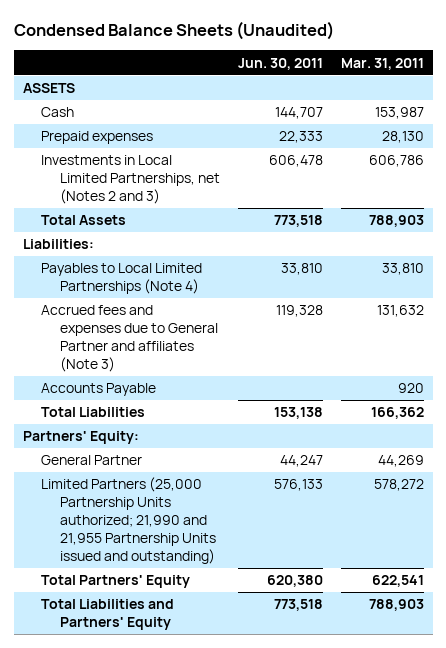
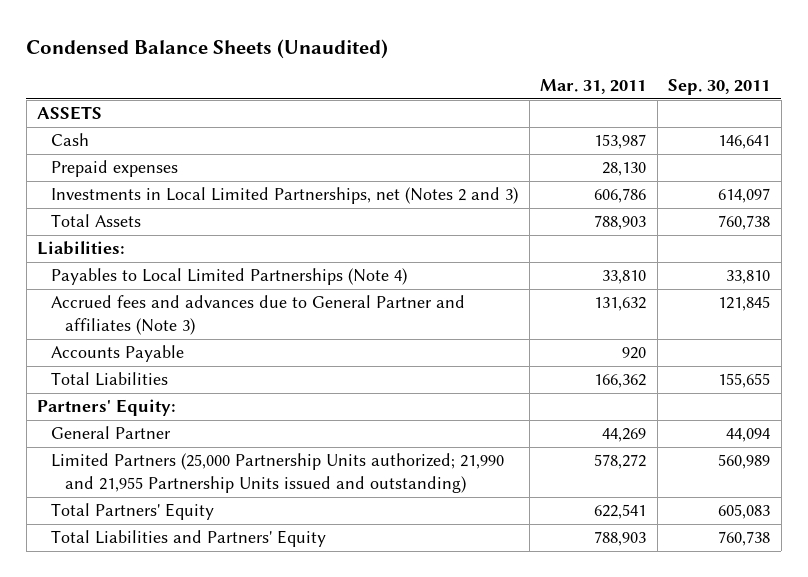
[237,57,323,70] Jun. 30, 2011 -> none
none -> [668,79,771,96] Sep. 30, 2011
[41,305,218,373] Accrued fees and expenses due to General Partner and affiliates (Note 3) -> [50,295,465,335] Accrued fees and advances due to General Partner and affiliates (Note 3)

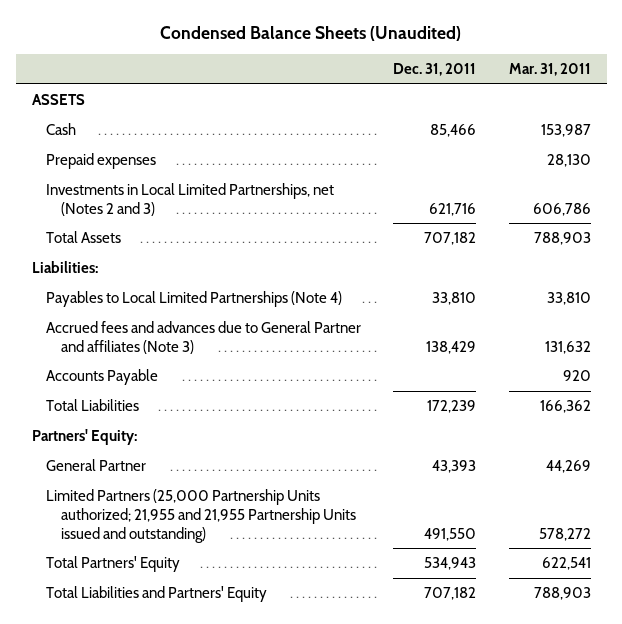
[668,79,771,96] Sep. 30, 2011 -> none
none -> [393,63,477,77] Dec. 31, 2011
[50,453,504,493] Limited Partners (25,000 Partnership Units authorized; 21,990 and 21,955 Partnership Units issued and outstanding) -> [46,489,356,543] Limited Partners (25,000 Partnership Units authorized; 21,955 and 21,955 Partnership Units issued and outstanding)

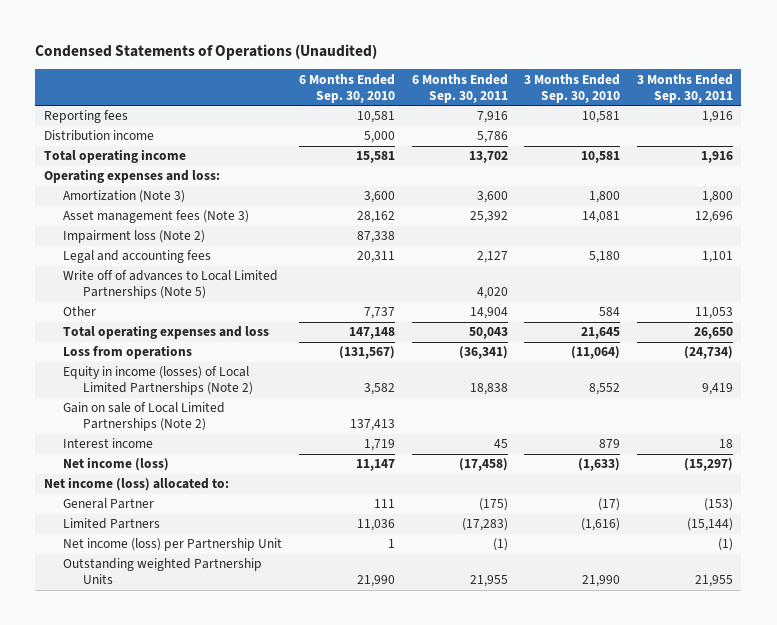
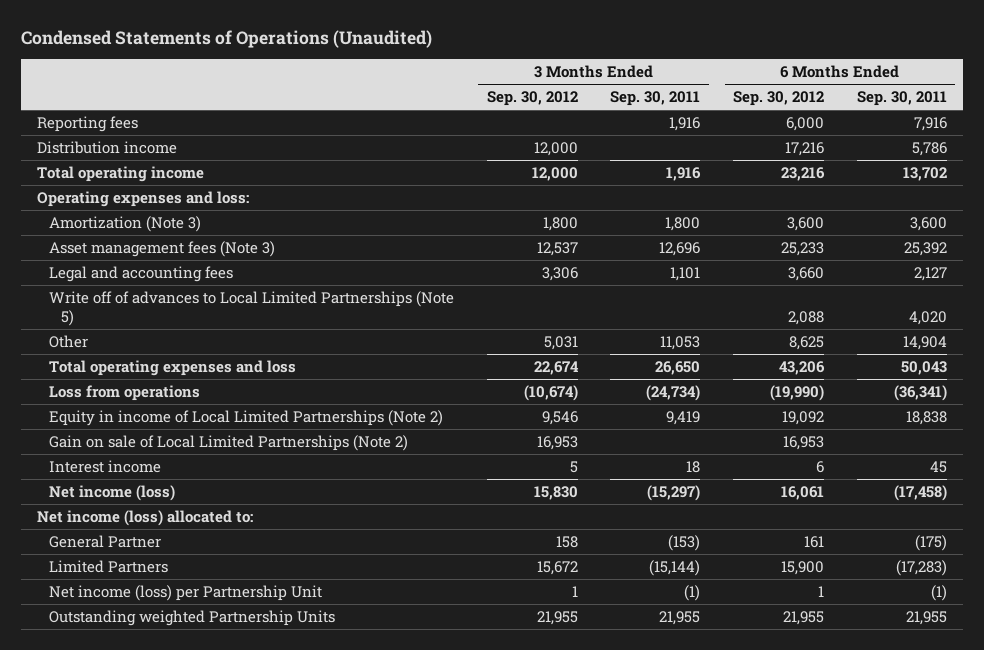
[299,73,396,103] 6 Months Ended Sep. 30, 2010 -> none
[524,73,621,103] 3 Months Ended Sep. 30, 2010 -> none
none -> [486,91,578,107] Sep. 30, 2012
none -> [733,91,825,107] Sep. 30, 2012
[63,230,206,244] Impairment loss (Note 2) -> none
[63,366,254,396] Equity in income (losses) of Local Limited Partnerships (Note 2) -> [48,409,443,426] Equity in income of Local Limited Partnerships (Note 2)

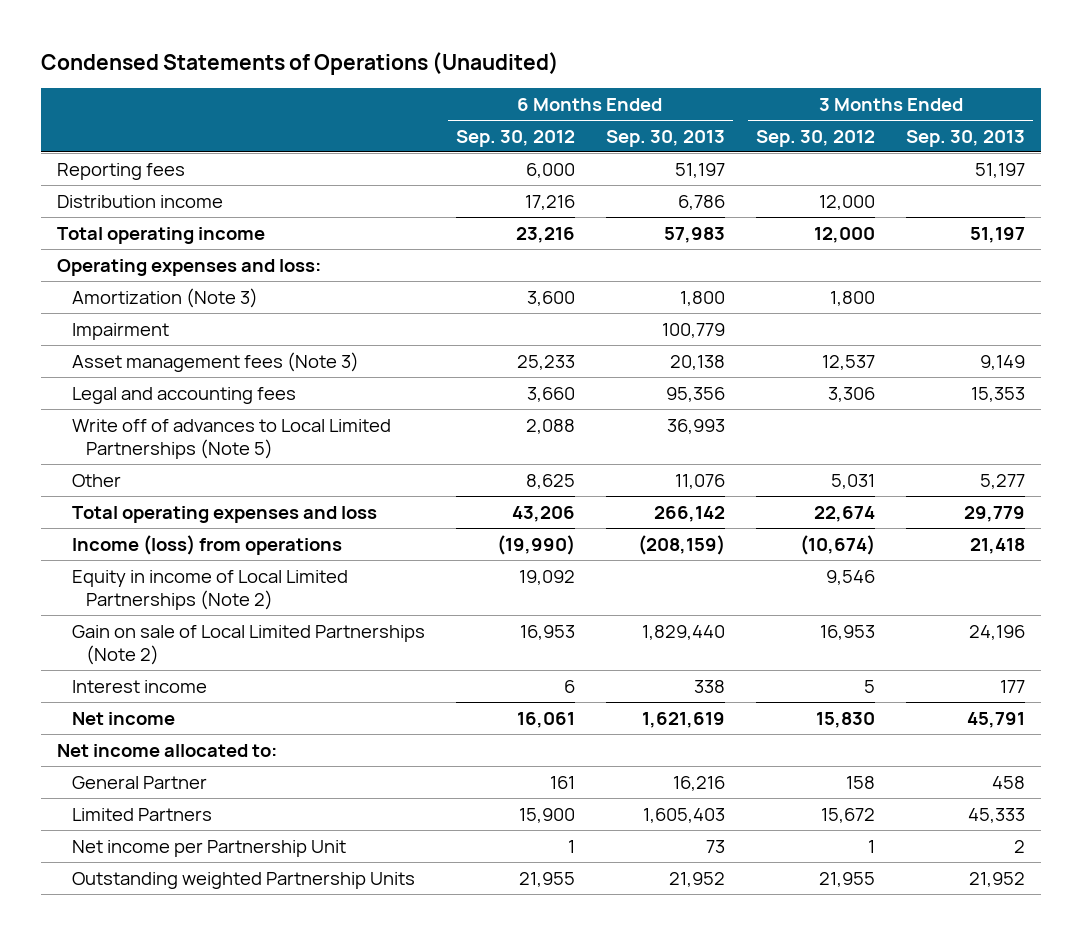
[610,91,701,107] Sep. 30, 2011 -> none
[857,91,948,107] Sep. 30, 2011 -> none
none -> [605,129,725,147] Sep. 30, 2013
none -> [906,129,1026,147] Sep. 30, 2013
none -> [71,322,169,340] Impairment
[48,384,200,401] Loss from operations -> [71,534,342,555] Income (loss) from operations
[48,484,175,501] Net income (loss) -> [71,711,175,725] Net income
[37,509,254,526] Net income (loss) allocated to: -> [56,743,277,757] Net income allocated to:
[48,584,322,601] Net income (loss) per Partnership Unit -> [71,839,346,857] Net income per Partnership Unit

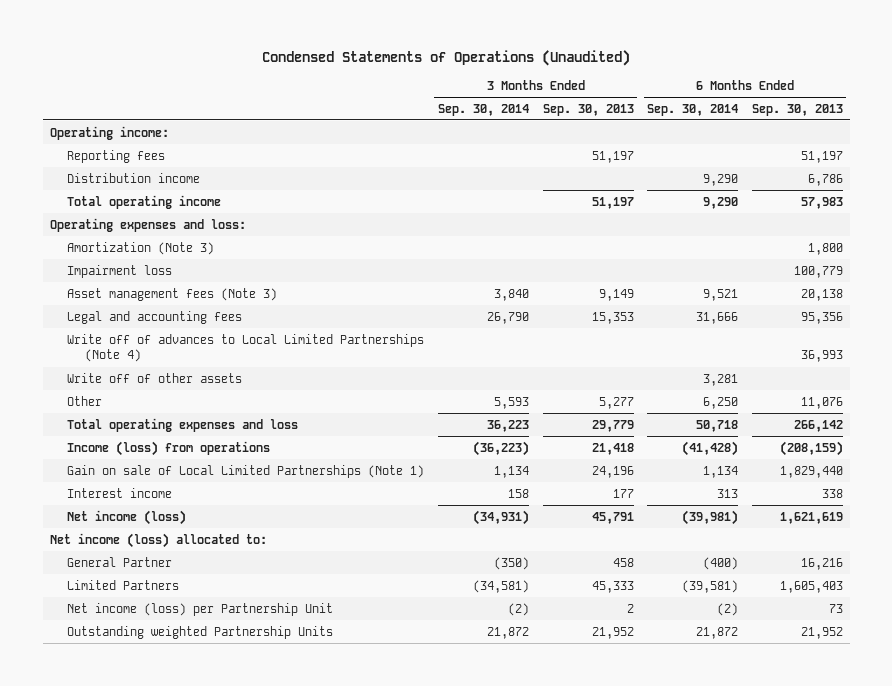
[455,129,575,147] Sep. 30, 2012 -> none
[756,129,876,147] Sep. 30, 2012 -> none
none -> [437,103,529,116] Sep. 30, 2014
none -> [647,103,739,116] Sep. 30, 2014
none -> [49,125,169,140] Operating income:
[71,322,169,340] Impairment -> [67,264,173,278] Impairment loss
[71,418,391,459] Write off of advances to Local Limited Partnerships (Note 5) -> [67,333,425,363] Write off of advances to Local Limited Partnerships (Note 4)
none -> [67,372,243,383] Write off of other assets
[71,569,348,610] Equity in income of Local Limited Partnerships (Note 2) -> none
[71,624,425,665] Gain on sale of Local Limited Partnerships (Note 2) -> [67,464,425,478] Gain on sale of Local Limited Partnerships (Note 1)
[71,711,175,725] Net income -> [67,509,187,525] Net income (loss)
[56,743,277,757] Net income allocated to: -> [49,532,267,548] Net income (loss) allocated to:
[71,839,346,857] Net income per Partnership Unit -> [67,602,334,616] Net income (loss) per Partnership Unit

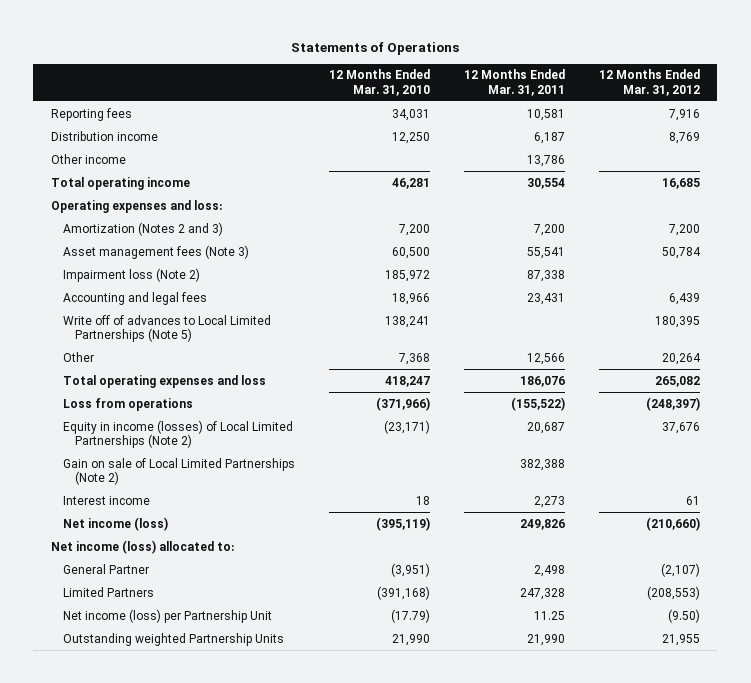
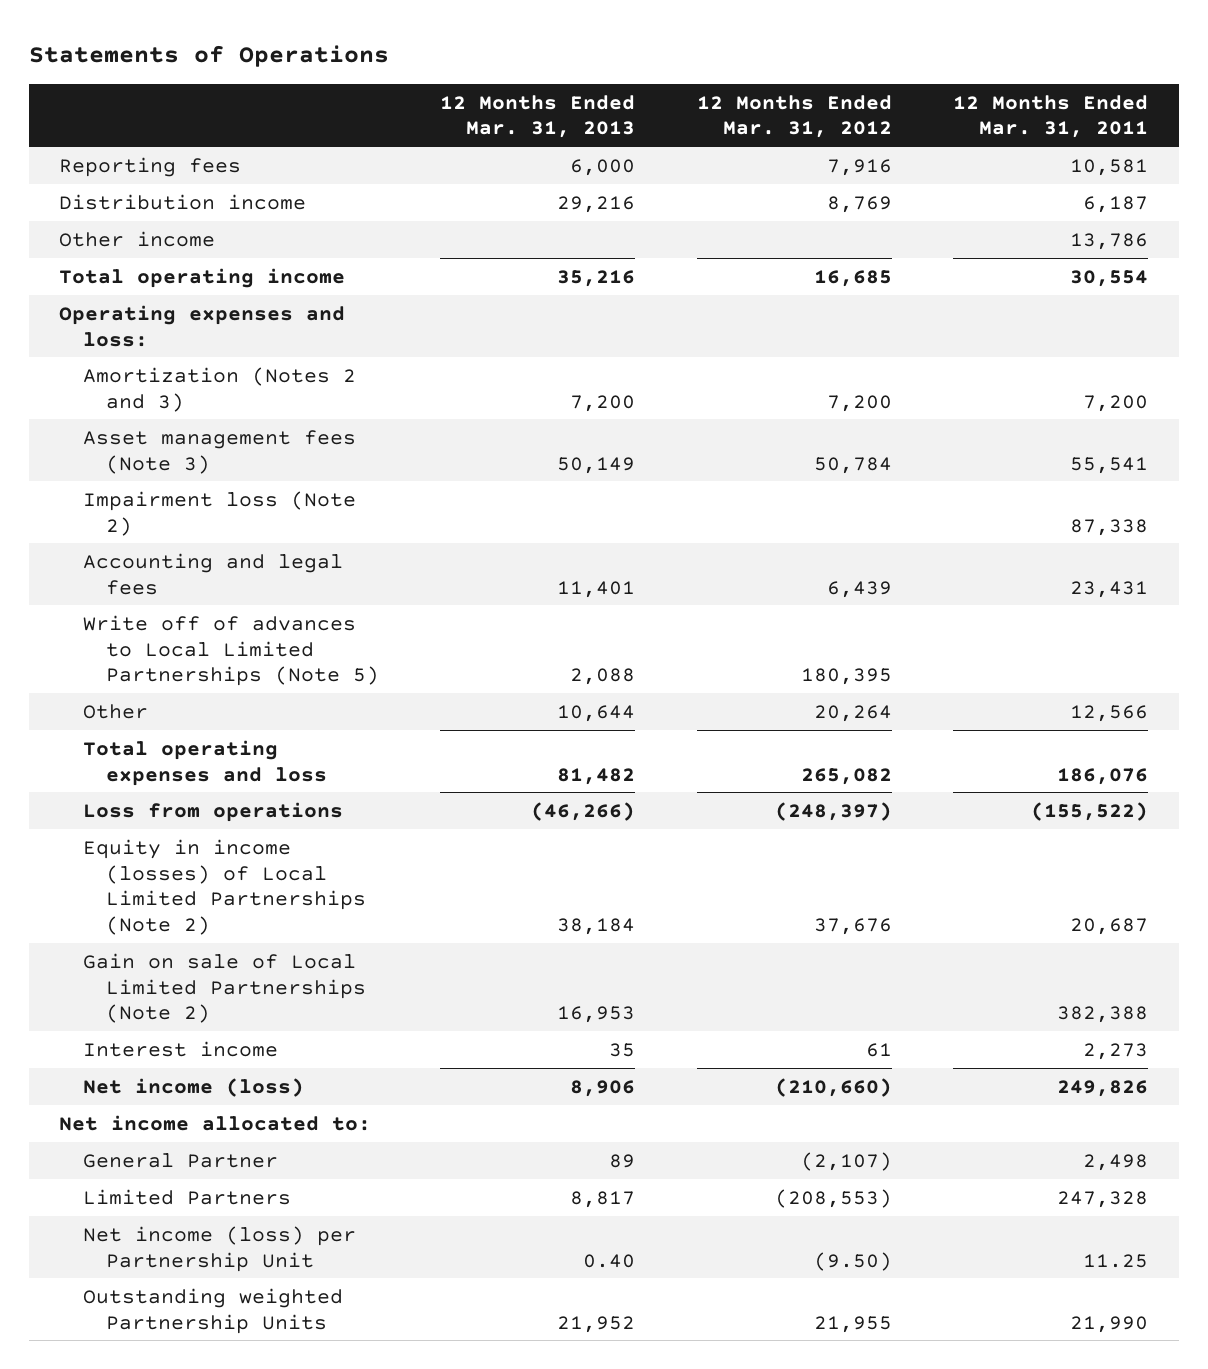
[328,69,430,96] 12 Months Ended Mar. 31, 2010 -> none
none -> [440,94,636,139] 12 Months Ended Mar. 31, 2013
[50,539,234,554] Net income (loss) allocated to: -> [59,1114,372,1131] Net income allocated to:

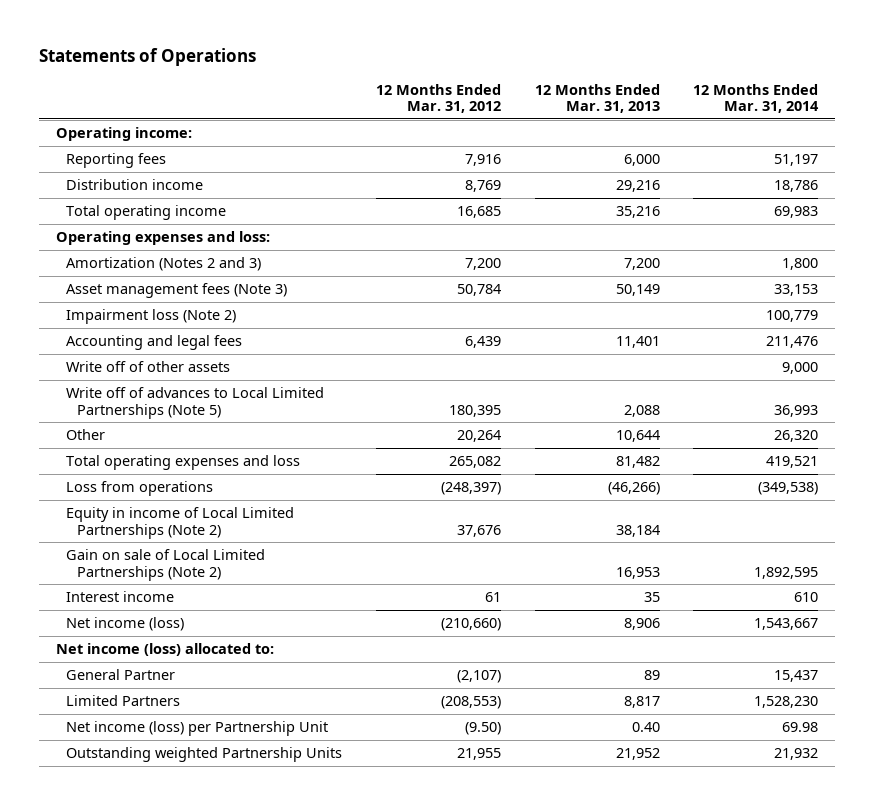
[953,94,1149,139] 12 Months Ended Mar. 31, 2011 -> none
none -> [693,83,820,114] 12 Months Ended Mar. 31, 2014
none -> [55,127,192,142] Operating income:
[59,230,216,247] Other income -> none
none -> [66,361,231,373] Write off of other assets
[82,838,366,936] Equity in income (losses) of Local Limited Partnerships (Note 2) -> [66,507,295,539] Equity in income of Local Limited Partnerships (Note 2)
[59,1114,372,1131] Net income allocated to: -> [55,643,274,657] Net income (loss) allocated to:

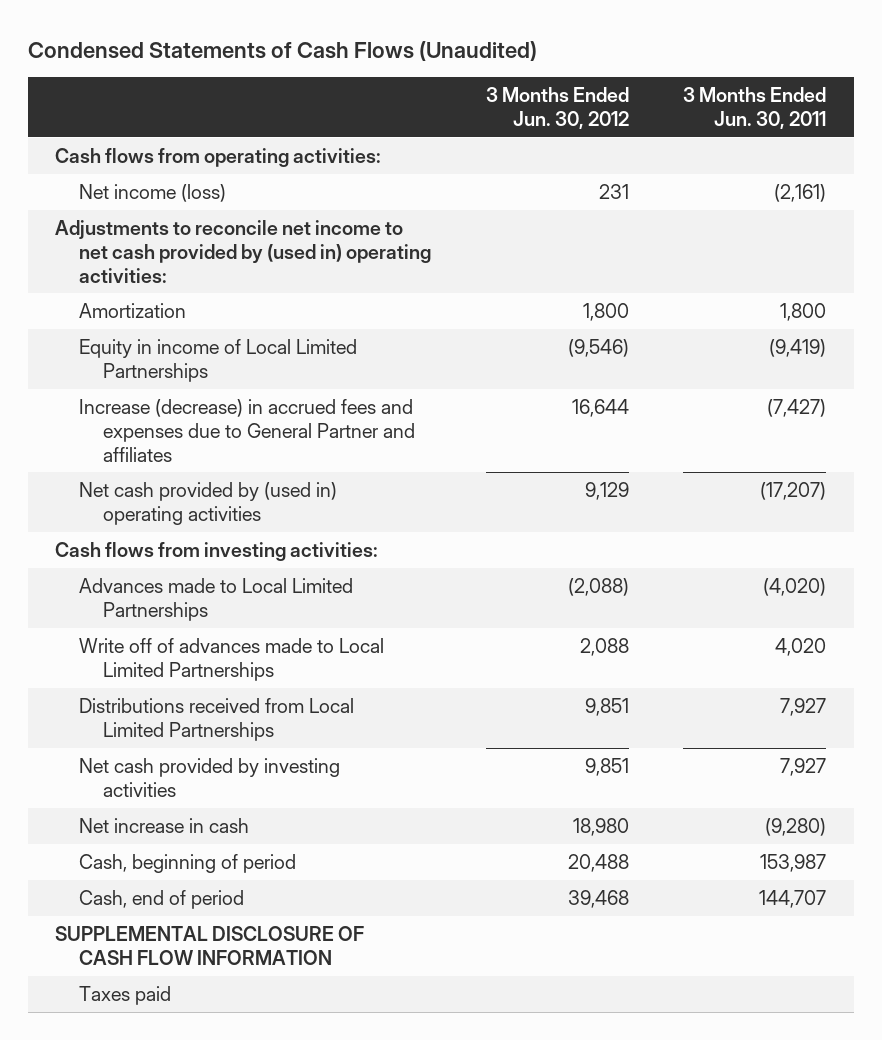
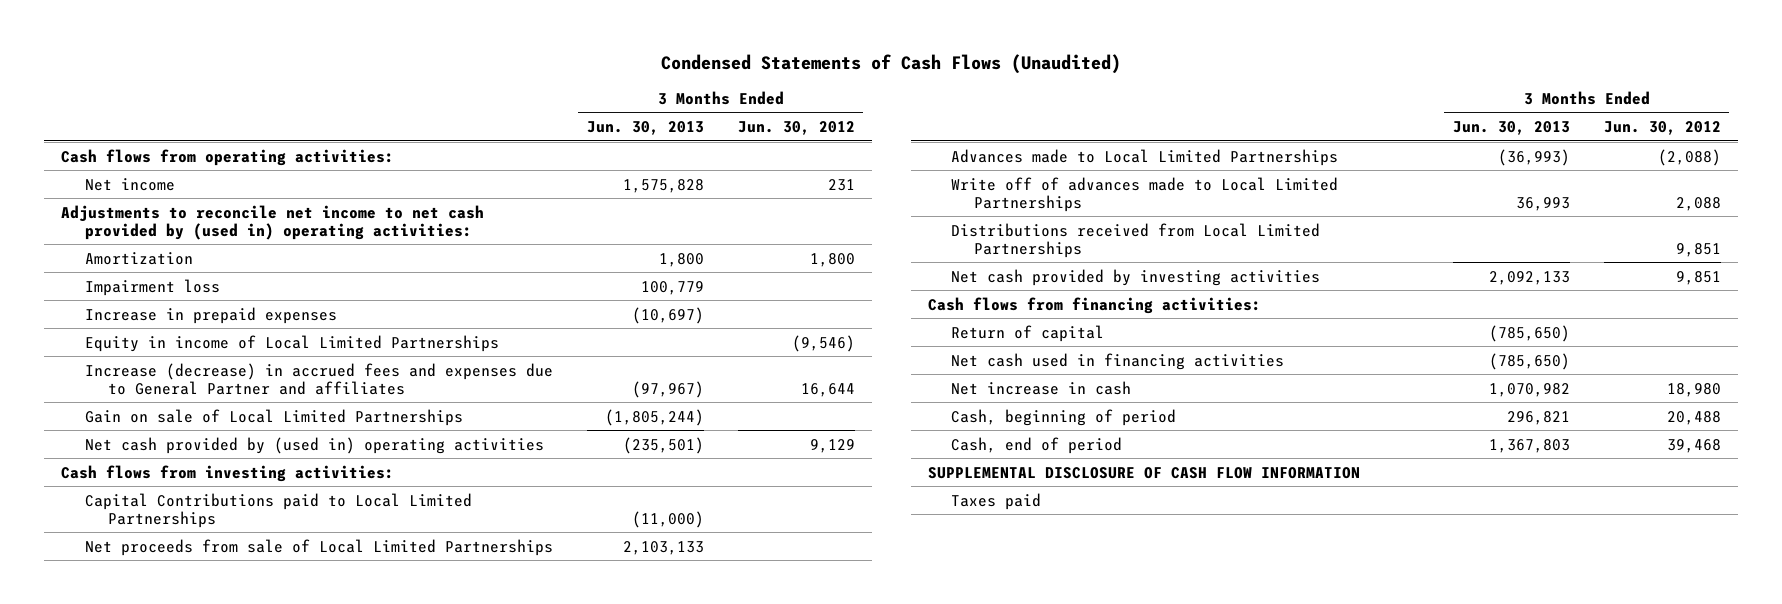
[683,87,827,130] 3 Months Ended Jun. 30, 2011 -> none
none -> [586,121,704,136] Jun. 30, 2013
[79,183,227,202] Net income (loss) -> [84,177,175,191] Net income
none -> [84,278,220,296] Impairment loss
none -> [84,306,337,324] Increase in prepaid expenses
none -> [84,408,463,426] Gain on sale of Local Limited Partnerships
none -> [84,492,472,528] Capital Contributions paid to Local Limited Partnerships
none -> [84,538,553,556] Net proceeds from sale of Local Limited Partnerships
none -> [927,296,1261,314] Cash flows from financing activities:
none -> [950,324,1104,342] Return of capital
none -> [950,352,1284,370] Net cash used in financing activities

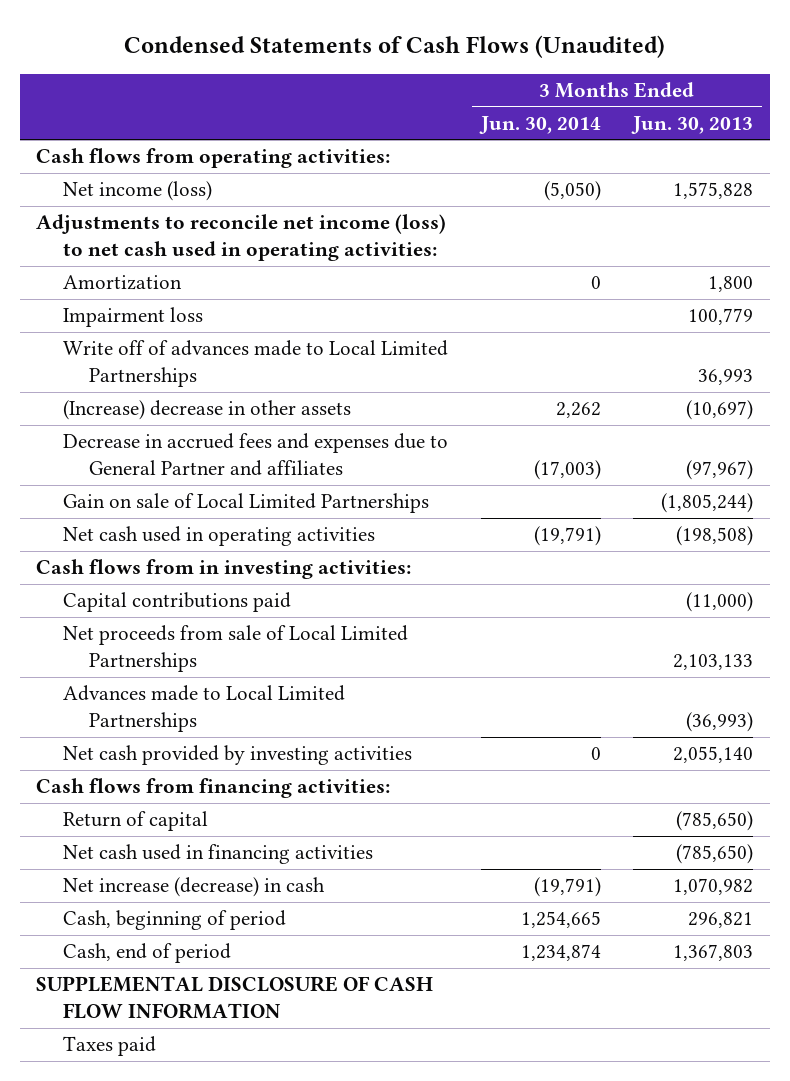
[737,121,855,136] Jun. 30, 2012 -> none
none -> [478,115,601,134] Jun. 30, 2014
[84,177,175,191] Net income -> [62,181,212,202] Net income (loss)
[61,204,485,240] Adjustments to reconcile net income to net cash provided by (used in) operating activities: -> [36,214,447,261] Adjustments to reconcile net income (loss) to net cash used in operating activities:
[84,334,499,352] Equity in income of Local Limited Partnerships -> none
[950,176,1338,212] Write off of advances made to Local Limited Partnerships -> [62,340,448,387] Write off of advances made to Local Limited Partnerships
[84,306,337,324] Increase in prepaid expenses -> [62,400,351,421] (Increase) decrease in other assets
[84,362,553,395] Increase (decrease) in accrued fees and expenses due to General Partner and affiliates -> [62,433,448,476] Decrease in accrued fees and expenses due to General Partner and affiliates
[84,492,472,528] Capital Contributions paid to Local Limited Partnerships -> none
[84,436,544,454] Net cash provided by (used in) operating activities -> [62,526,375,547] Net cash used in operating activities
[622,436,704,454] (235,501) -> [676,526,754,547] (198,508)
[61,464,395,482] Cash flows from investing activities: -> [36,559,412,580] Cash flows from in investing activities:
none -> [62,592,291,613] Capital contributions paid
[950,222,1320,258] Distributions received from Local Limited Partnerships -> none
[1488,270,1570,285] 2,092,133 -> [673,746,754,764] 2,055,140
[950,380,1131,395] Net increase in cash -> [62,877,325,898] Net increase (decrease) in cash

